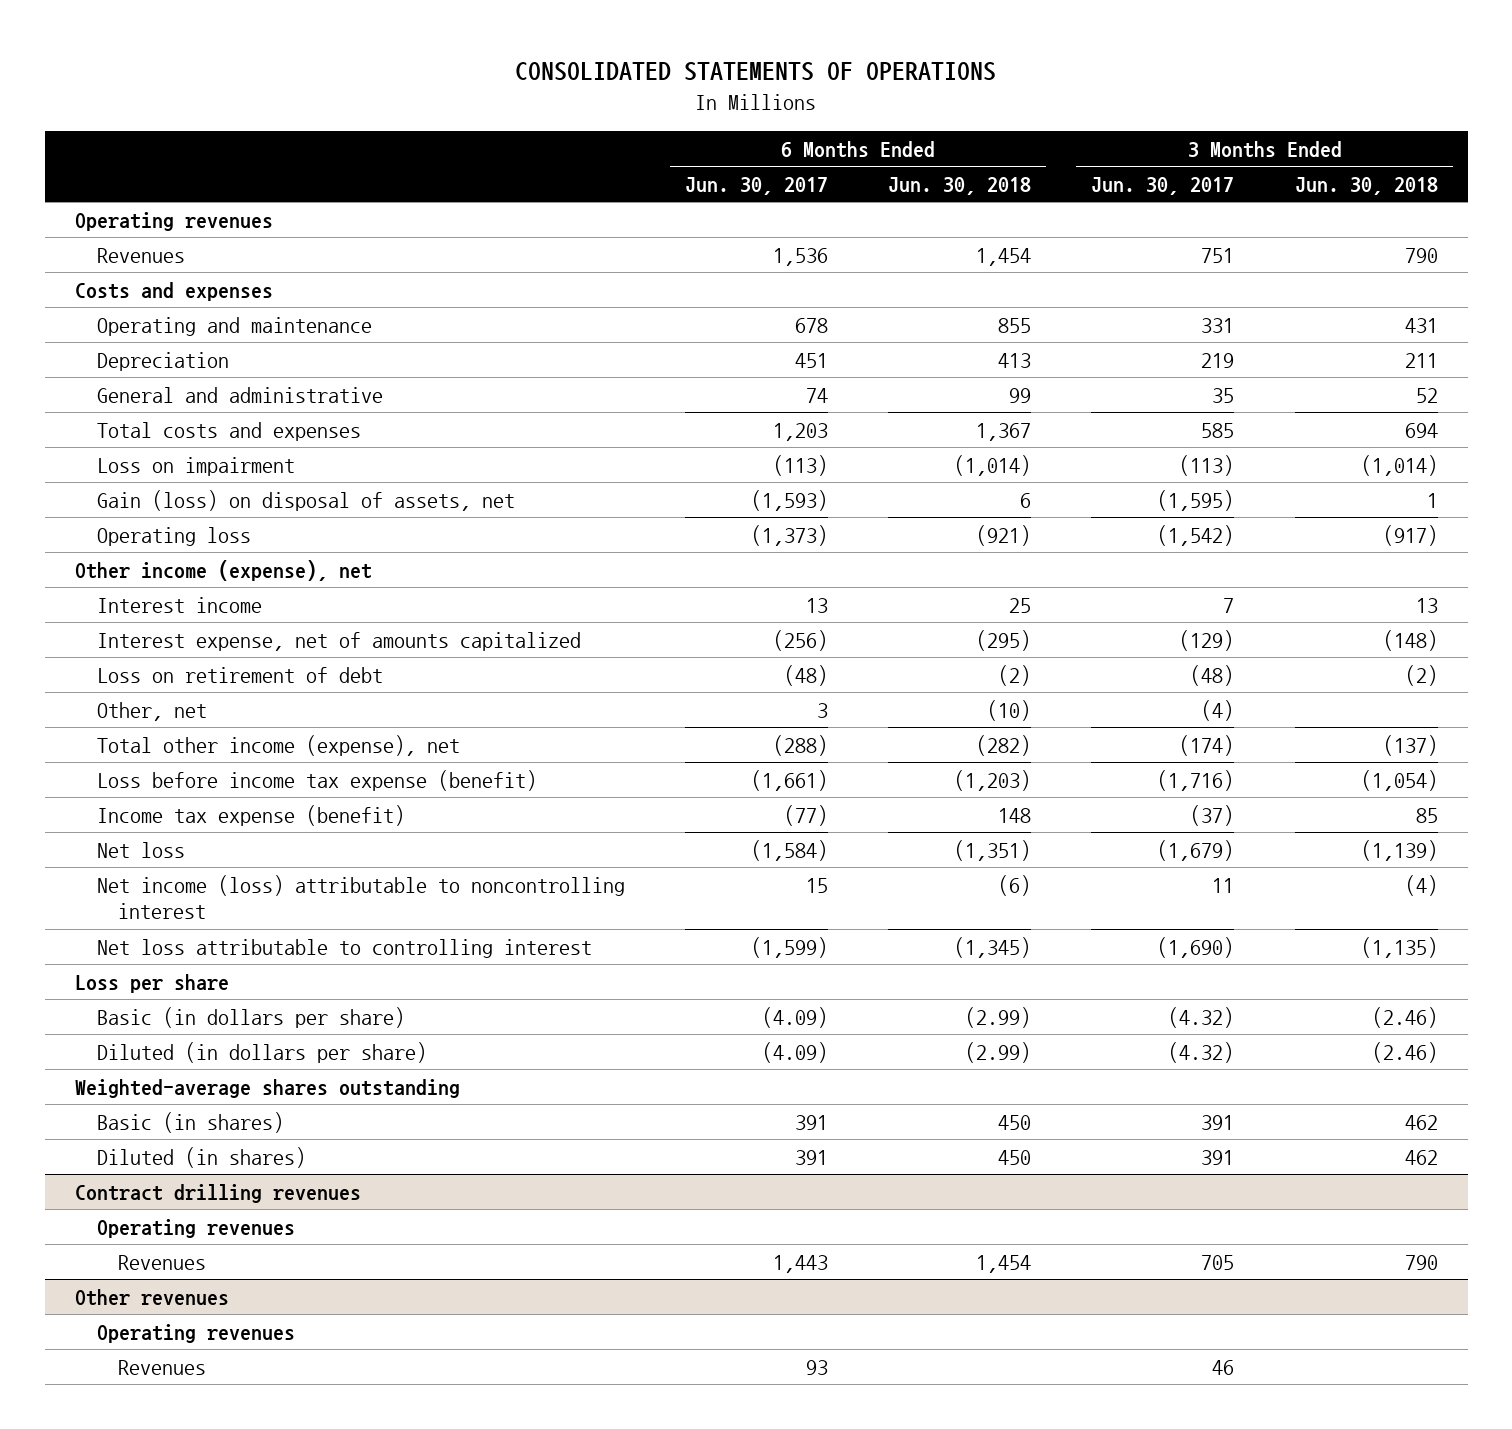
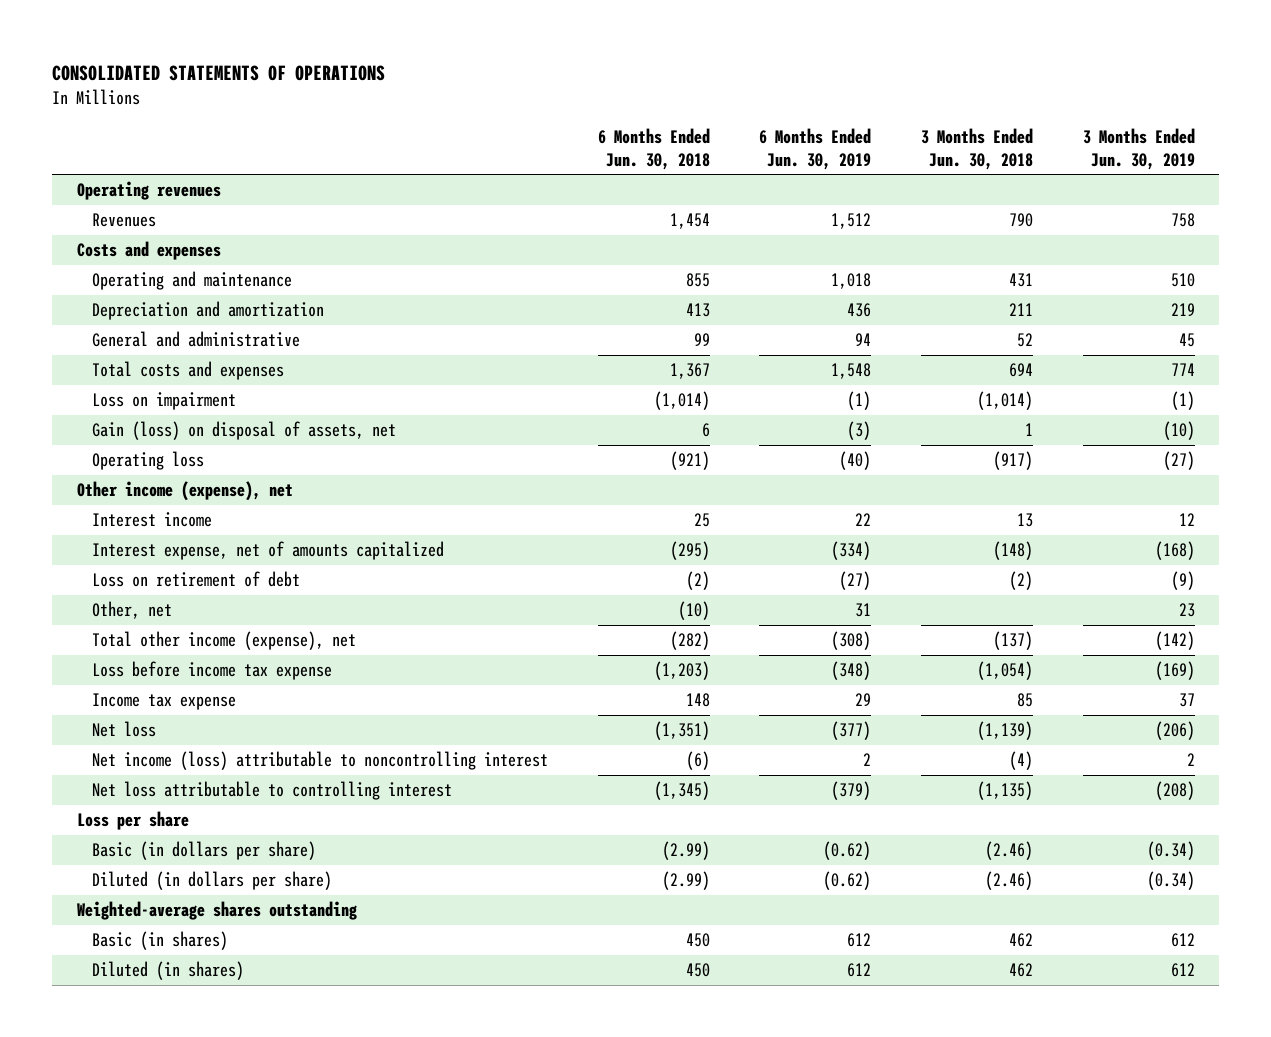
[684,176,828,195] Jun. 30, 2017 -> none
[1091,176,1235,195] Jun. 30, 2017 -> none
none -> [759,128,872,170] 6 Months Ended Jun. 30, 2019
none -> [1082,128,1195,170] 3 Months Ended Jun. 30, 2019
[96,351,229,371] Depreciation -> [92,301,325,321] Depreciation and amortization
[96,769,537,791] Loss before income tax expense (benefit) -> [92,661,333,681] Loss before income tax expense
[96,804,405,826] Income tax expense (benefit) -> [92,693,237,711] Income tax expense
[74,1183,361,1203] Contract drilling revenues -> none
[96,1218,295,1238] Operating revenues -> none
[118,1254,207,1270] Revenues -> none
[74,1288,229,1306] Other revenues -> none
[96,1323,295,1343] Operating revenues -> none
[118,1359,207,1375] Revenues -> none

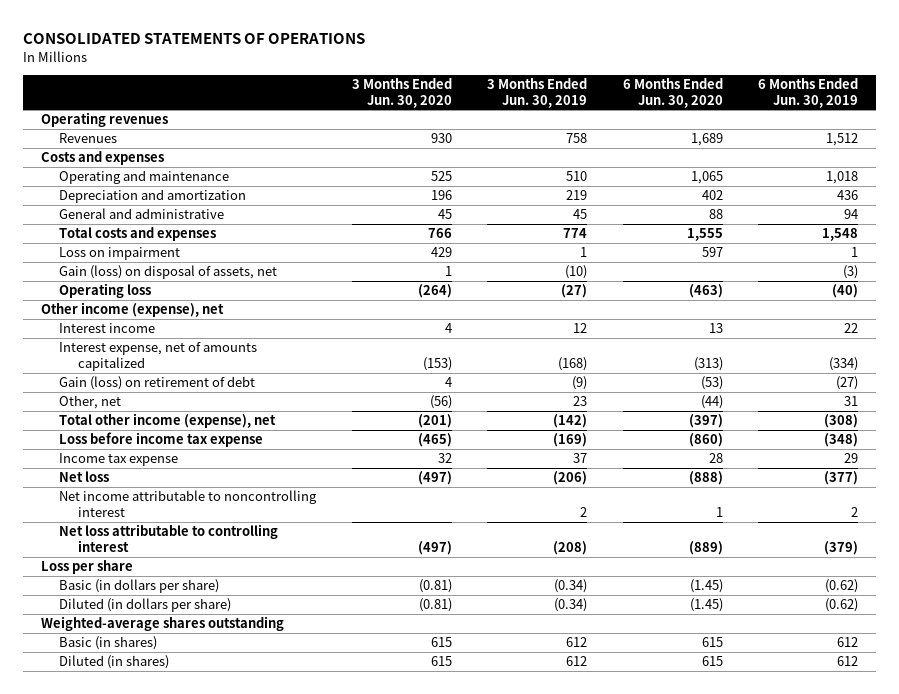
[597,128,710,170] 6 Months Ended Jun. 30, 2018 -> none
[920,128,1033,170] 3 Months Ended Jun. 30, 2018 -> none
none -> [351,78,452,108] 3 Months Ended Jun. 30, 2020
none -> [622,78,723,108] 6 Months Ended Jun. 30, 2020
[847,391,872,411] (1) -> [851,247,859,258] 1
[1170,391,1195,411] (1) -> [580,247,588,258] 1
[92,571,301,588] Loss on retirement of debt -> [59,376,256,391] Gain (loss) on retirement of debt
[92,751,549,771] Net income (loss) attributable to noncontrolling interest -> [59,490,318,517] Net income attributable to noncontrolling interest

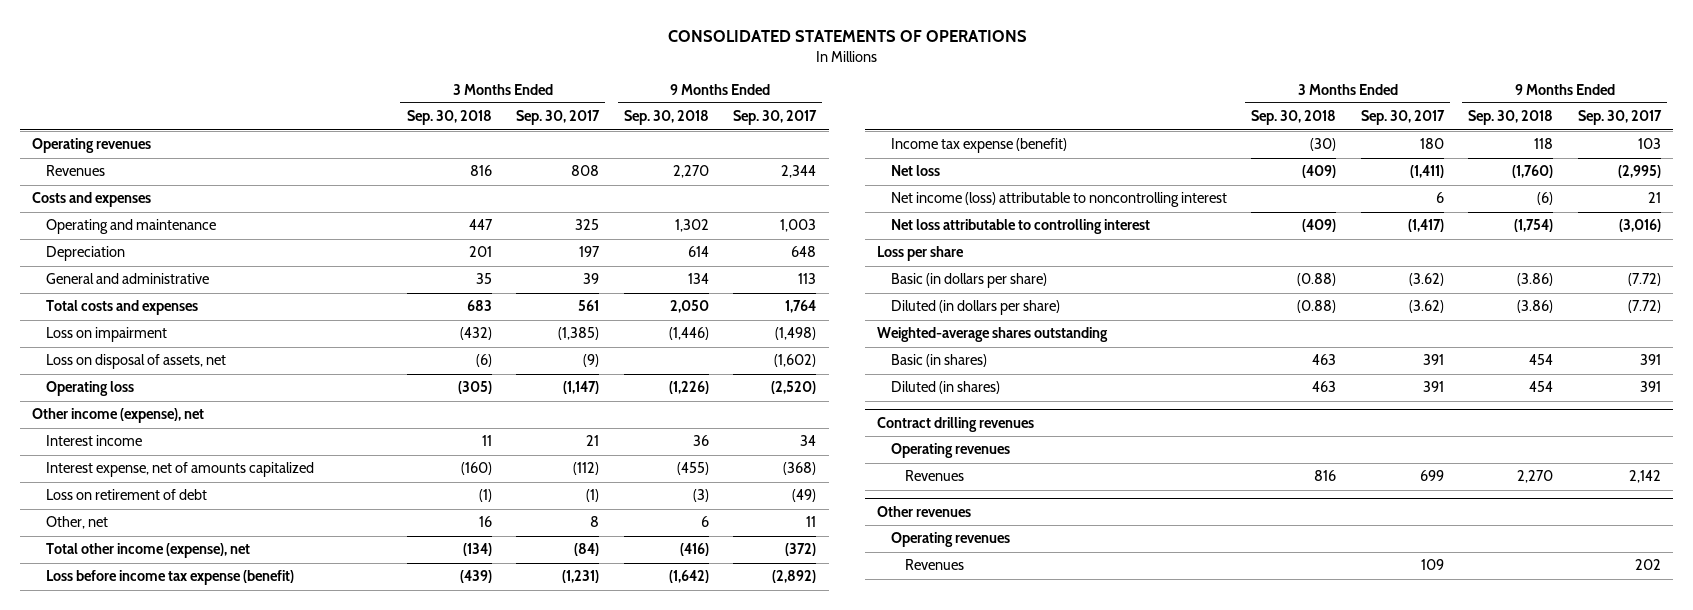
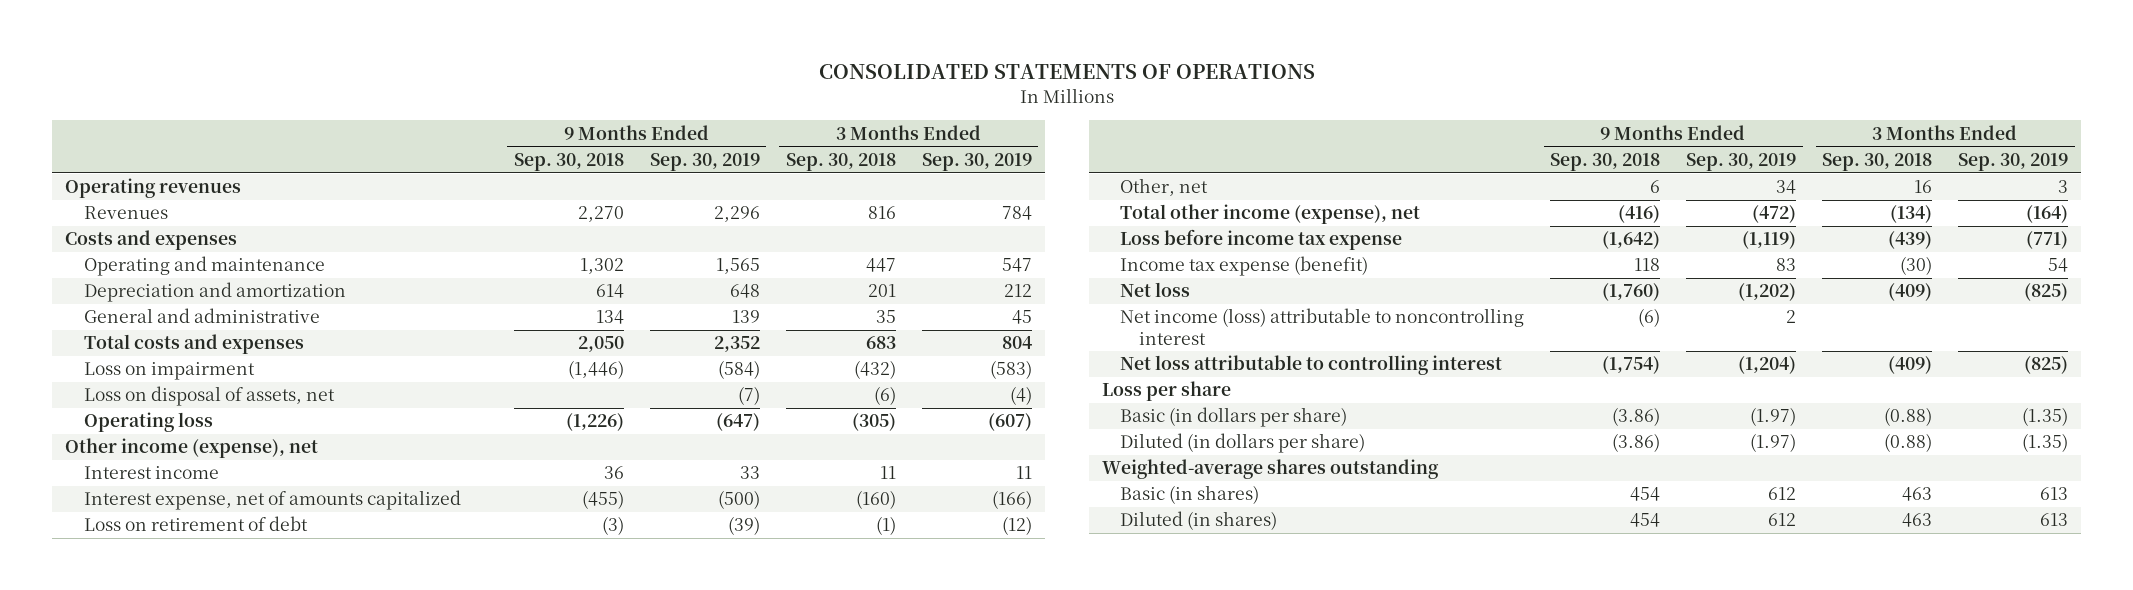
[516,110,601,126] Sep. 30, 2017 -> none
[733,110,818,126] Sep. 30, 2017 -> none
none -> [649,152,760,171] Sep. 30, 2019
none -> [921,152,1032,171] Sep. 30, 2019
[45,246,125,262] Depreciation -> [83,282,346,303] Depreciation and amortization
[45,570,294,586] Loss before income tax expense (benefit) -> [1120,229,1403,251] Loss before income tax expense
[876,417,1034,433] Contract drilling revenues -> none
[890,443,1010,459] Operating revenues -> none
[904,470,964,482] Revenues -> none
[876,506,971,518] Other revenues -> none
[890,532,1010,548] Operating revenues -> none
[904,559,964,571] Revenues -> none

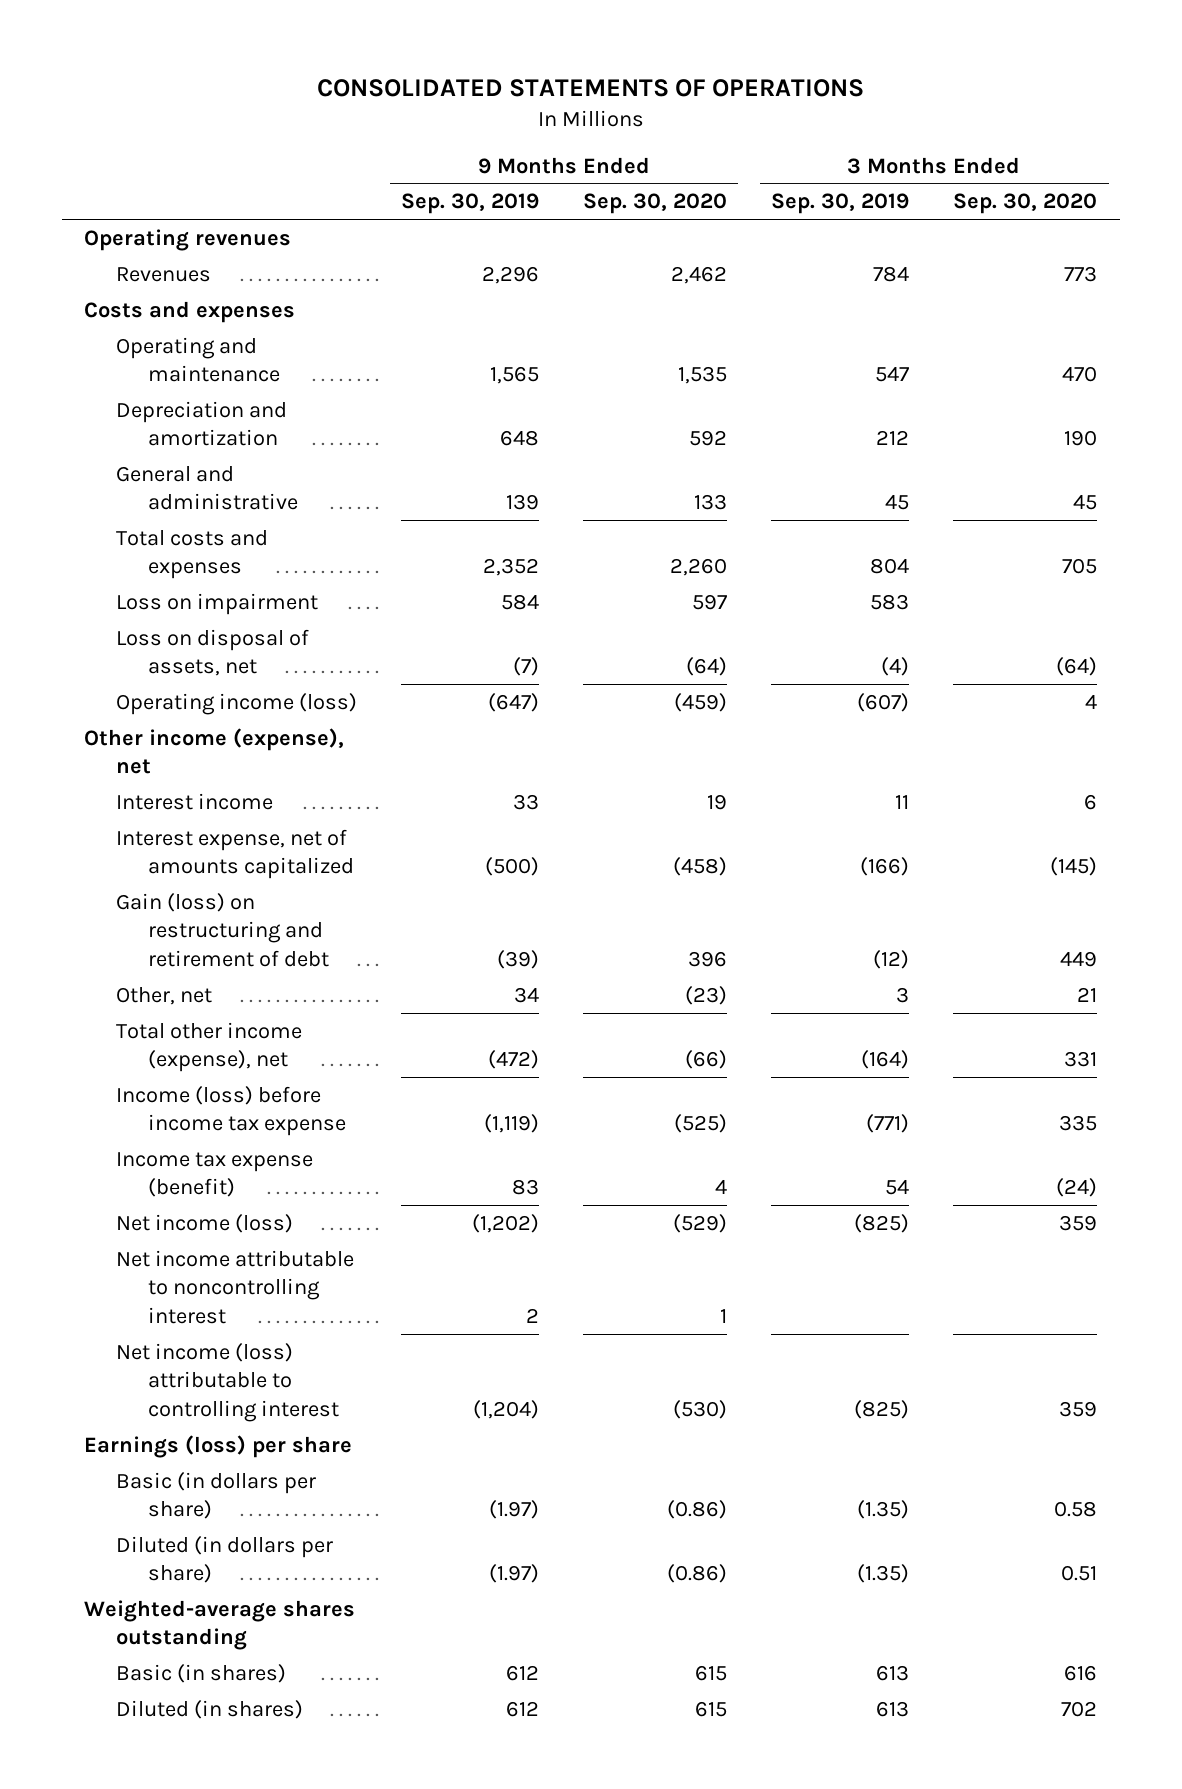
[513,152,624,171] Sep. 30, 2018 -> none
[785,152,896,171] Sep. 30, 2018 -> none
none -> [583,193,728,215] Sep. 30, 2020
none -> [953,193,1098,215] Sep. 30, 2020
[717,360,760,380] (584) -> [501,593,540,610] 584
[989,360,1032,380] (583) -> [870,593,910,610] 583
[83,412,213,433] Operating loss -> [115,692,357,715] Operating income (loss)
[83,516,308,532] Loss on retirement of debt -> [115,892,329,967] Gain (loss) on restructuring and retirement of debt
[1120,229,1403,251] Loss before income tax expense -> [115,1085,346,1137] Income (loss) before income tax expense
[1120,282,1191,298] Net loss -> [115,1213,293,1233] Net income (loss)
[1120,308,1525,345] Net income (loss) attributable to noncontrolling interest -> [115,1249,354,1324] Net income attributable to noncontrolling interest
[1120,355,1503,376] Net loss attributable to controlling interest -> [115,1342,339,1422] Net income (loss) attributable to controlling interest
[1101,381,1231,402] Loss per share -> [84,1434,353,1458] Earnings (loss) per share

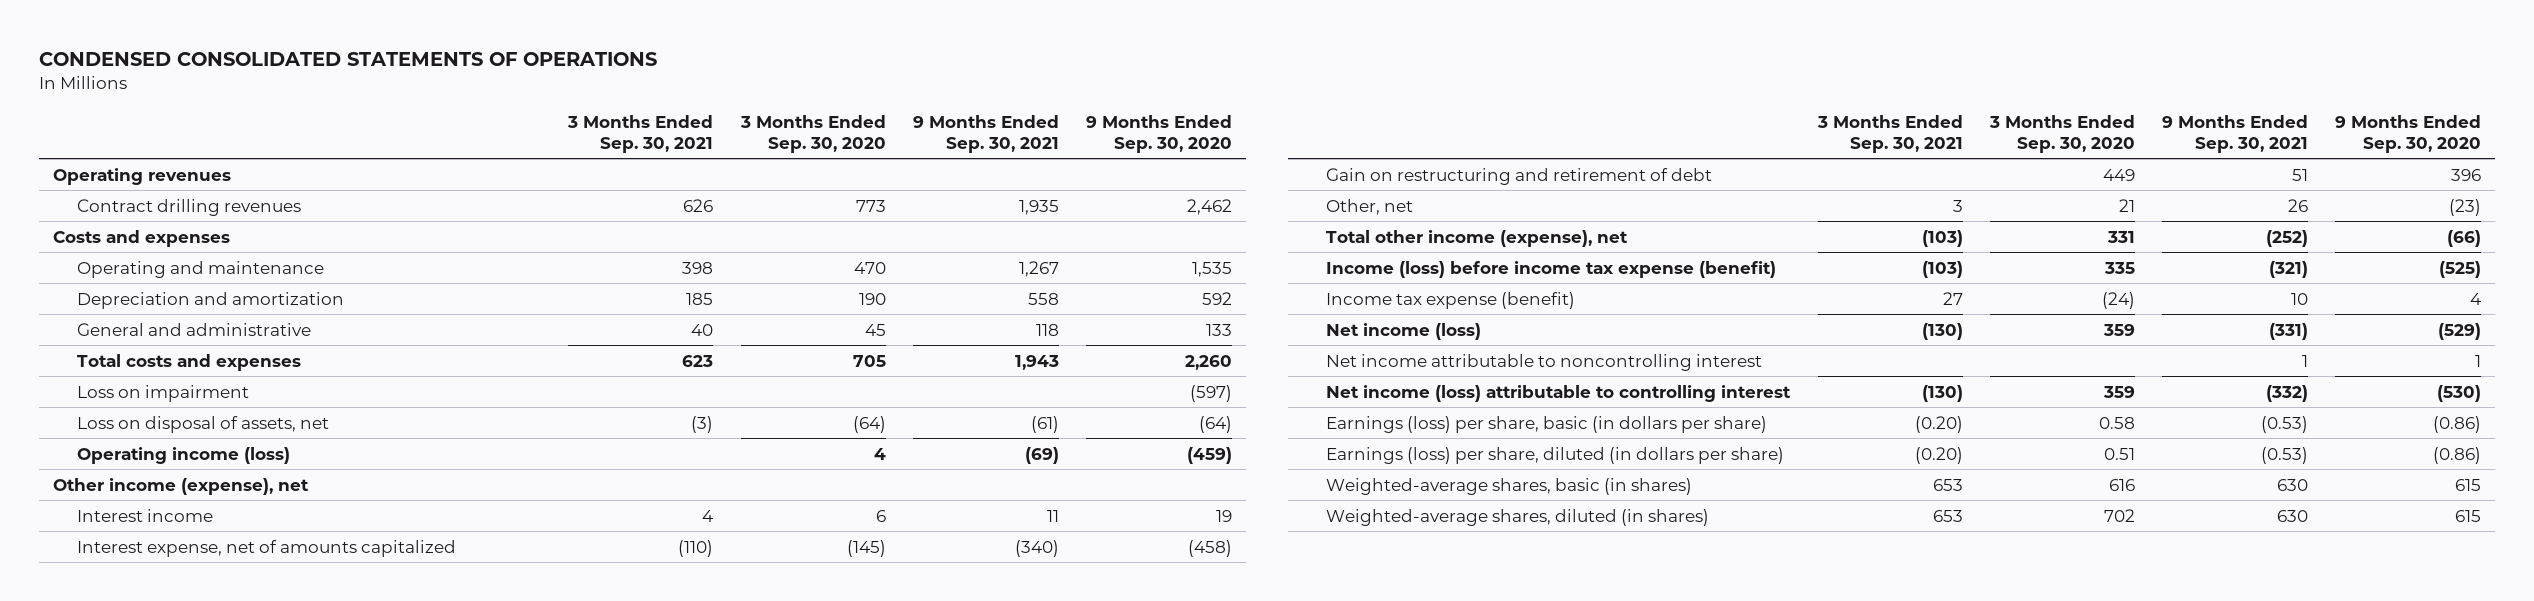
[316,79,864,98] CONSOLIDATED STATEMENTS OF OPERATIONS -> [39,51,658,66] CONDENSED CONSOLIDATED STATEMENTS OF OPERATIONS
[401,193,540,215] Sep. 30, 2019 -> none
[771,193,910,215] Sep. 30, 2019 -> none
none -> [567,114,714,153] 3 Months Ended Sep. 30, 2021
none -> [912,114,1059,153] 9 Months Ended Sep. 30, 2021
[115,266,211,282] Revenues -> [77,198,302,216] Contract drilling revenues
[692,593,728,610] 597 -> [1189,384,1232,402] (597)
[115,892,329,967] Gain (loss) on restructuring and retirement of debt -> [1326,167,1713,185] Gain on restructuring and retirement of debt
[115,1085,346,1137] Income (loss) before income tax expense -> [1326,260,1777,278] Income (loss) before income tax expense (benefit)
[84,1434,353,1458] Earnings (loss) per share -> none
[84,1599,356,1651] Weighted-average shares outstanding -> none
[115,1471,316,1520] Basic (in dollars per share) -> [1326,415,1768,433] Earnings (loss) per share, basic (in dollars per share)
[115,1535,333,1584] Diluted (in dollars per share) -> [1326,446,1785,464] Earnings (loss) per share, diluted (in dollars per share)
[115,1663,286,1683] Basic (in shares) -> [1326,477,1693,495] Weighted-average shares, basic (in shares)
[115,1699,303,1719] Diluted (in shares) -> [1326,508,1710,526] Weighted-average shares, diluted (in shares)

